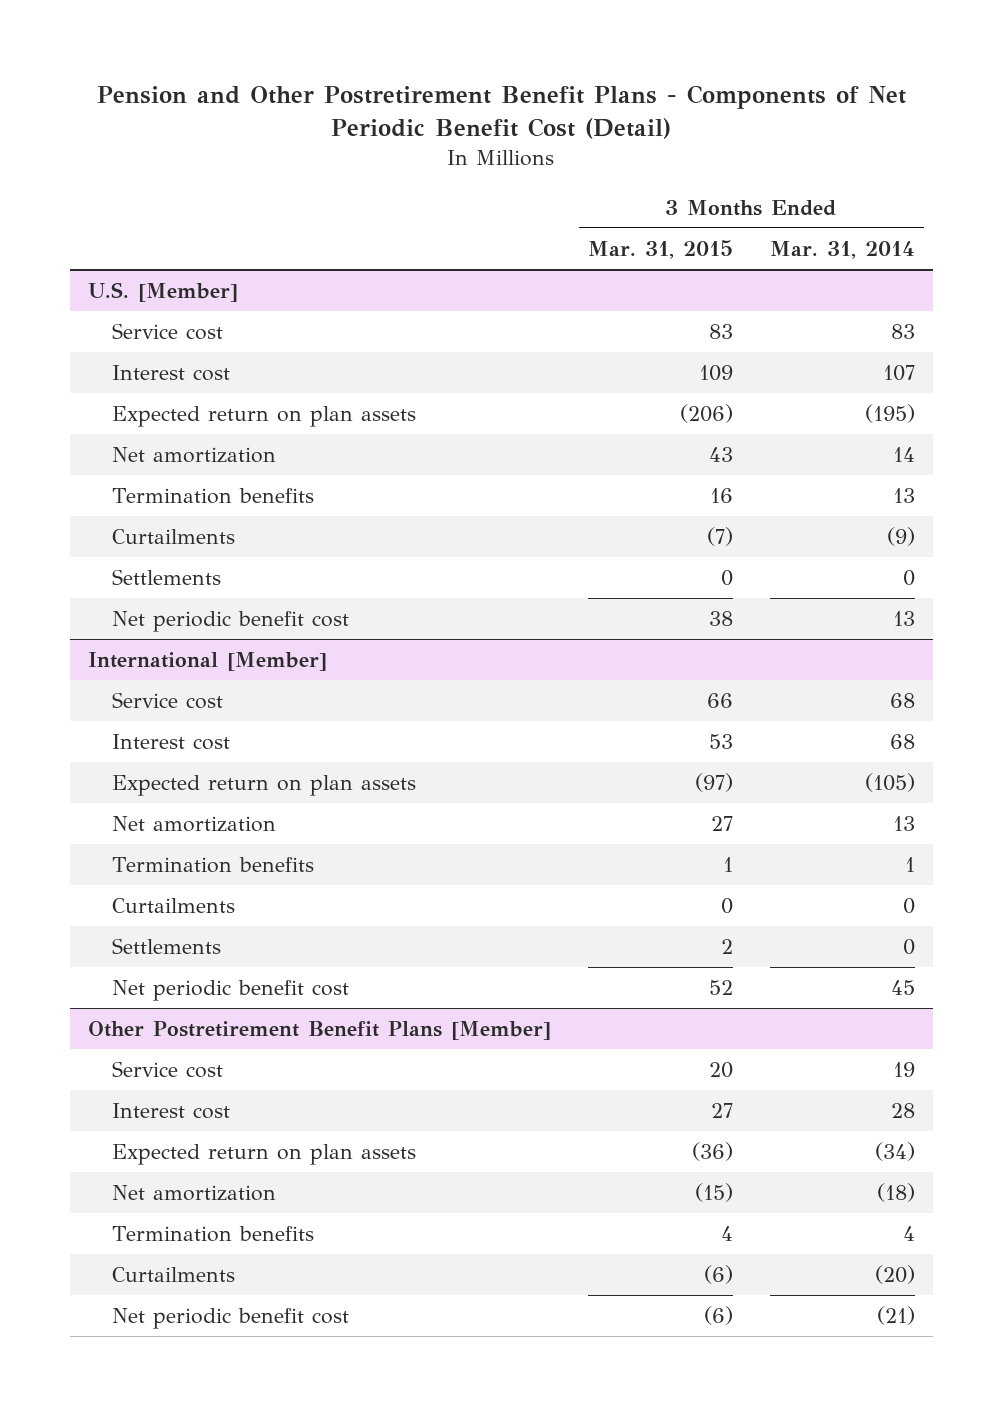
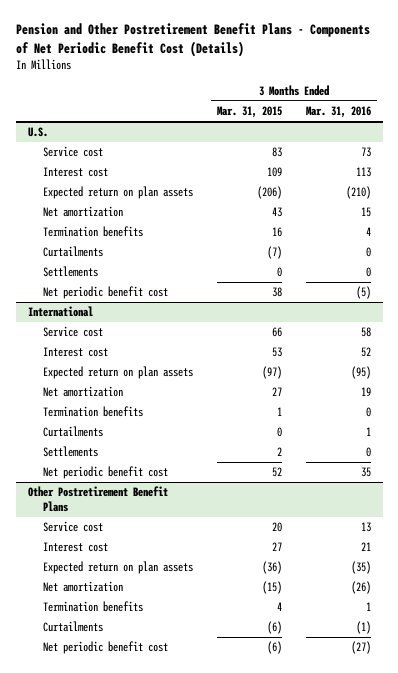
[97,85,907,140] Pension and Other Postretirement Benefit Plans - Components of Net Periodic Benefit Cost (Detail) -> [15,23,370,57] Pension and Other Postretirement Benefit Plans - Components of Net Periodic Benefit Cost (Details)
[769,240,915,259] Mar. 31, 2014 -> none
none -> [305,106,371,119] Mar. 31, 2016
[88,281,239,302] U.S. [Member] -> [27,127,48,138] U.S.
[88,651,328,671] International [Member] -> [27,306,93,318] International
[88,1020,552,1040] Other Postretirement Benefit Plans [Member] -> [27,486,168,513] Other Postretirement Benefit Plans

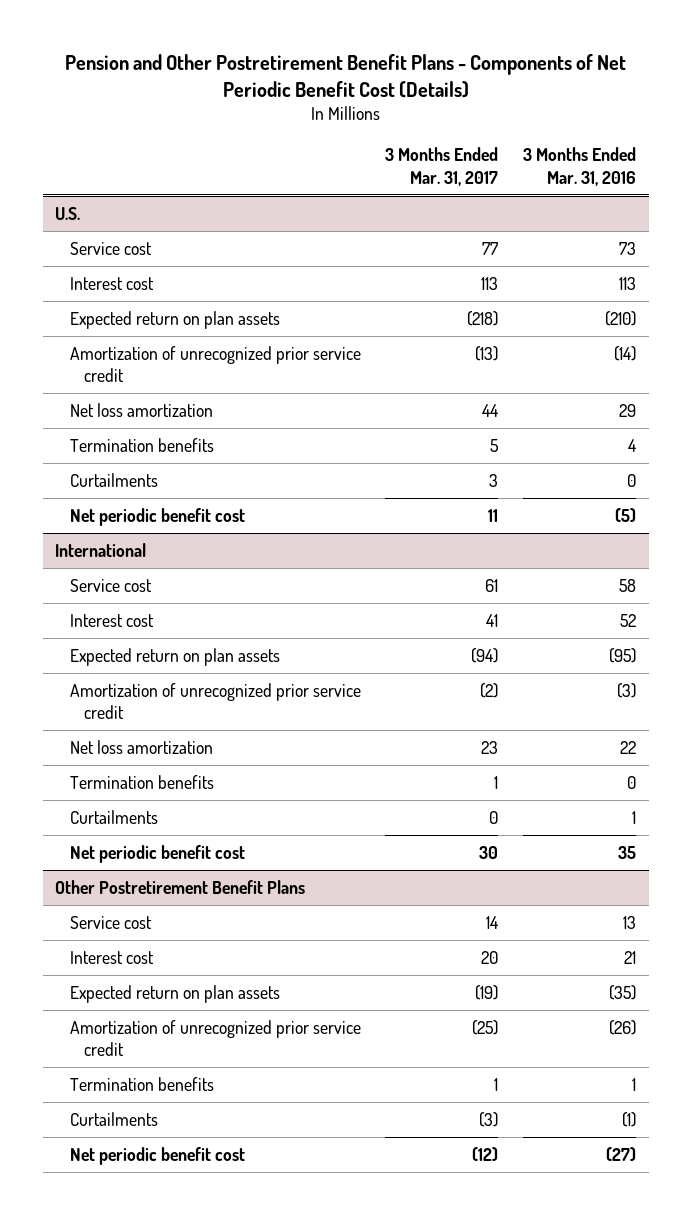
[216,106,282,119] Mar. 31, 2015 -> none
none -> [385,147,499,187] 3 Months Ended Mar. 31, 2017
none -> [69,345,361,383] Amortization of unrecognized prior service credit
[42,206,123,218] Net amortization -> [69,402,213,417] Net loss amortization
[360,207,371,218] 15 -> [619,403,637,417] 29
[42,266,98,278] Settlements -> none
none -> [69,682,361,720] Amortization of unrecognized prior service credit
[42,386,123,398] Net amortization -> [69,739,213,754] Net loss amortization
[360,387,371,397] 19 -> [620,740,637,754] 22
[42,446,98,458] Settlements -> none
[42,581,123,593] Net amortization -> none
none -> [69,1019,361,1057] Amortization of unrecognized prior service credit

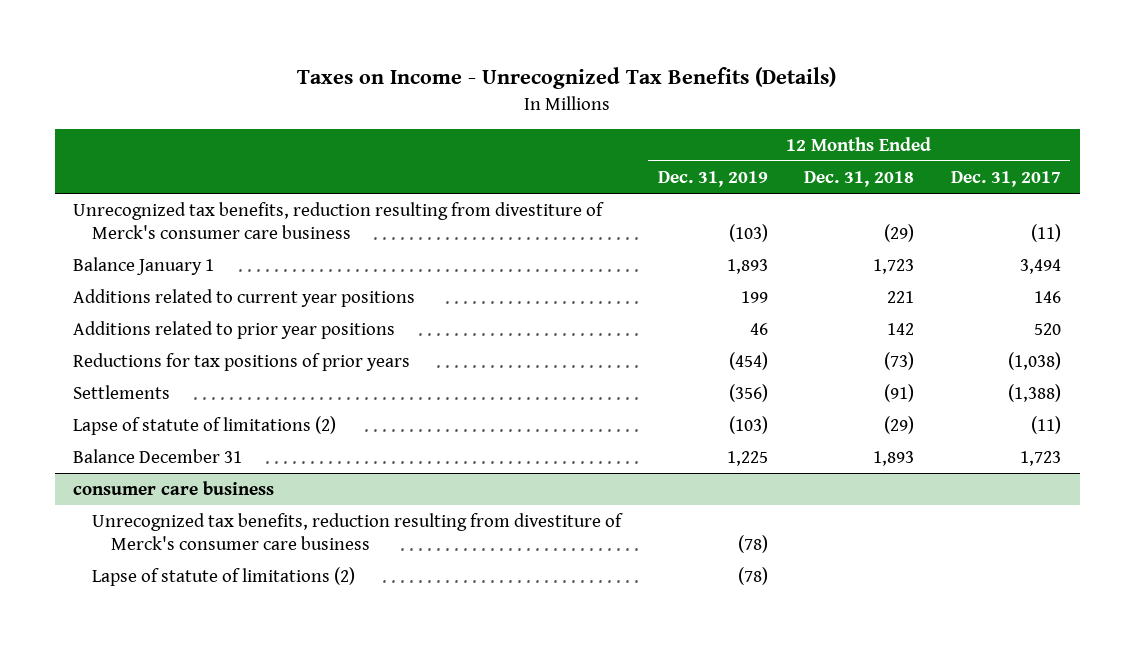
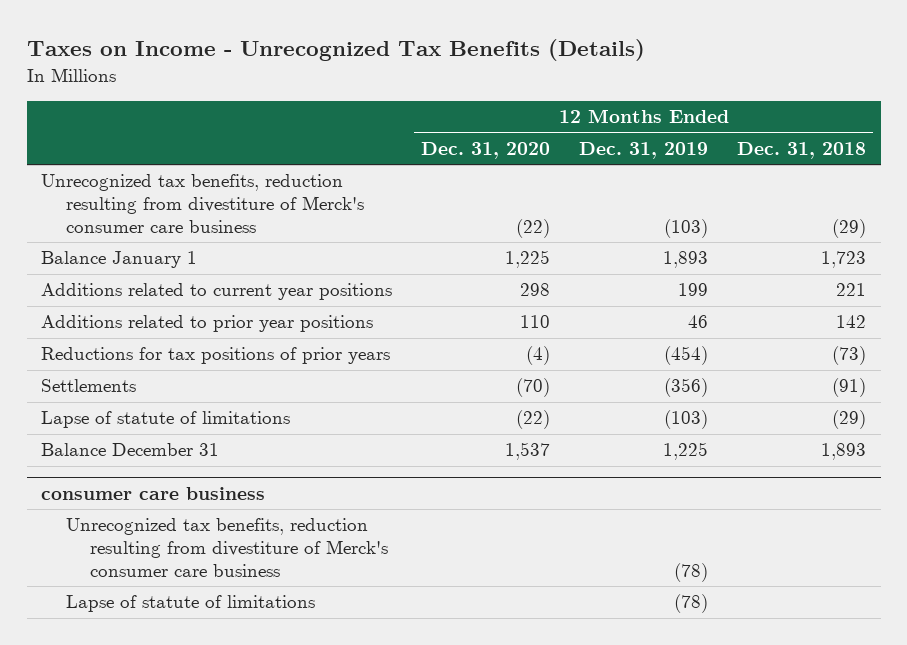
[951,170,1062,187] Dec. 31, 2017 -> none
none -> [421,142,551,160] Dec. 31, 2020
[72,415,336,435] Lapse of statute of limitations (2) -> [41,411,291,429] Lapse of statute of limitations
[91,566,355,586] Lapse of statute of limitations (2) -> [65,595,315,613] Lapse of statute of limitations

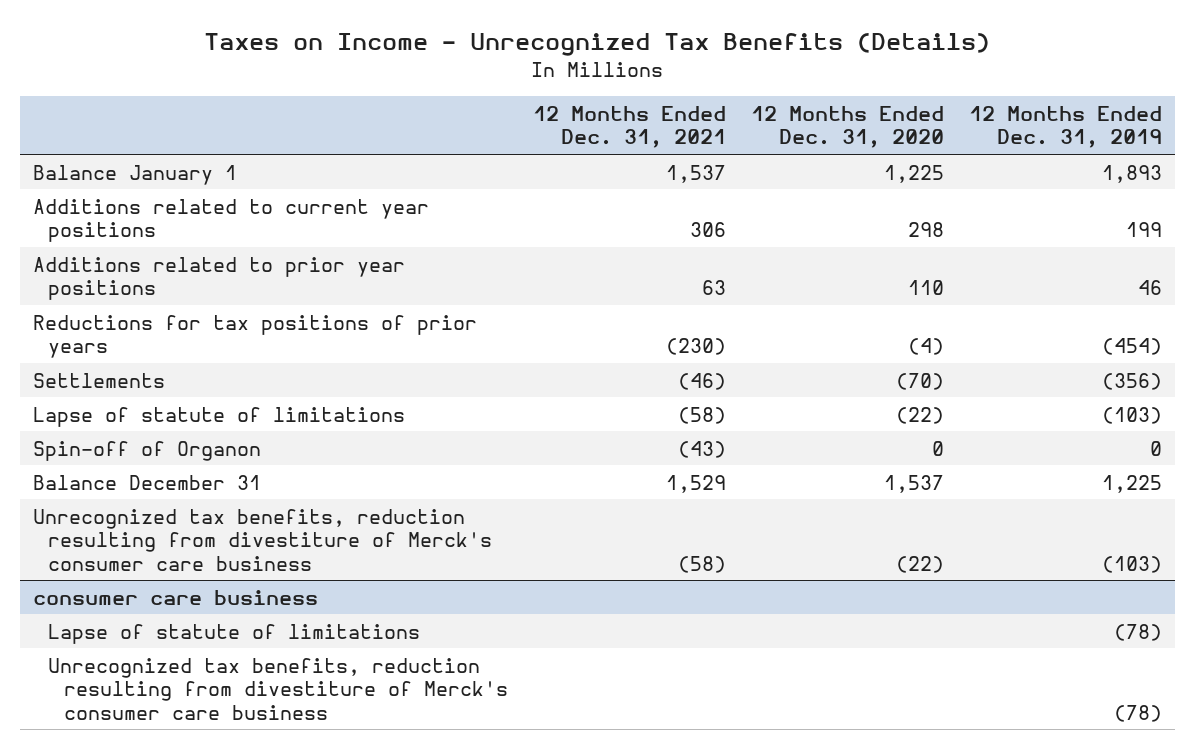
[737,142,867,160] Dec. 31, 2018 -> none
none -> [532,105,726,149] 12 Months Ended Dec. 31, 2021
none -> [32,440,261,461] Spin-off of Organon
[41,174,364,233] Unrecognized tax benefits, reduction resulting from divestiture of Merck's consumer care business -> [32,508,493,571] Unrecognized tax benefits, reduction resulting from divestiture of Merck's consumer care business
[65,518,389,577] Unrecognized tax benefits, reduction resulting from divestiture of Merck's consumer care business -> [48,657,508,720] Unrecognized tax benefits, reduction resulting from divestiture of Merck's consumer care business

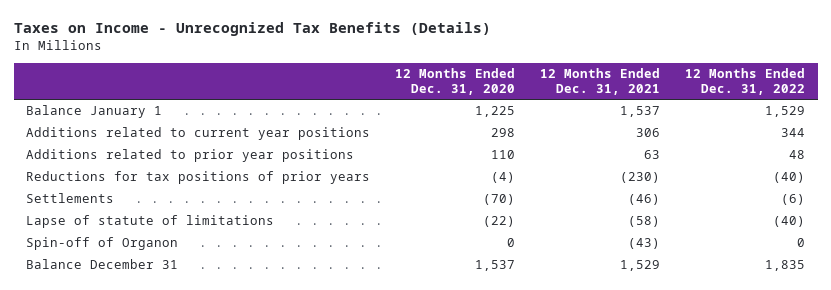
[969,105,1163,149] 12 Months Ended Dec. 31, 2019 -> none
none -> [685,68,806,95] 12 Months Ended Dec. 31, 2022
[32,508,493,571] Unrecognized tax benefits, reduction resulting from divestiture of Merck's consumer care business -> none
[32,589,318,605] consumer care business -> none
[48,623,421,644] Lapse of statute of limitations -> none
[48,657,508,720] Unrecognized tax benefits, reduction resulting from divestiture of Merck's consumer care business -> none

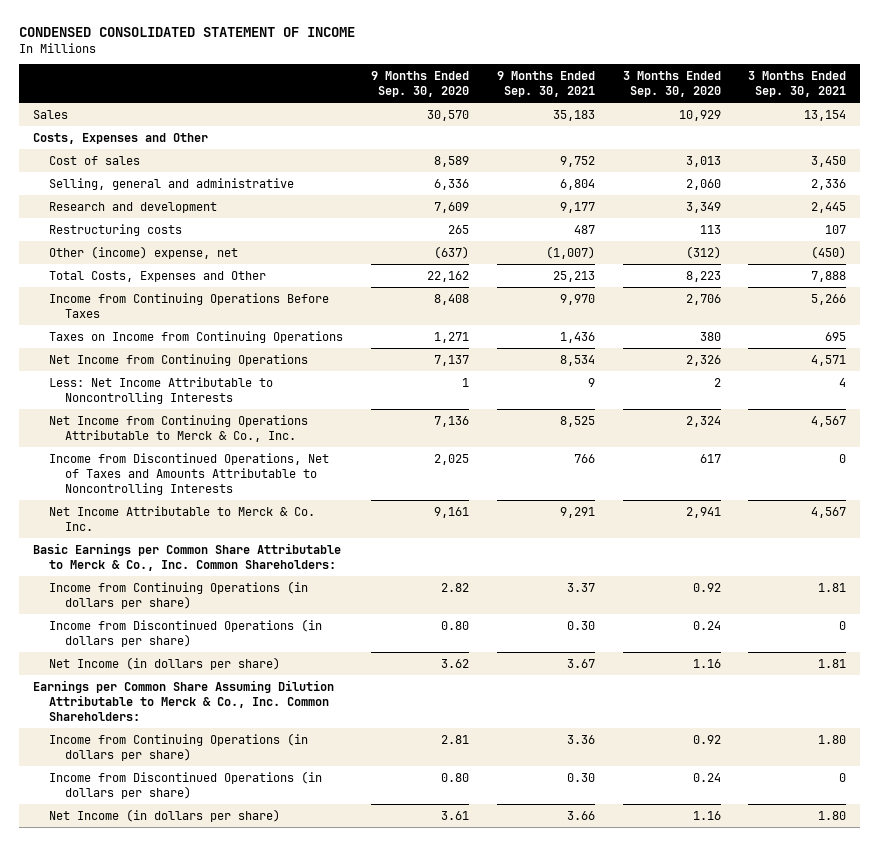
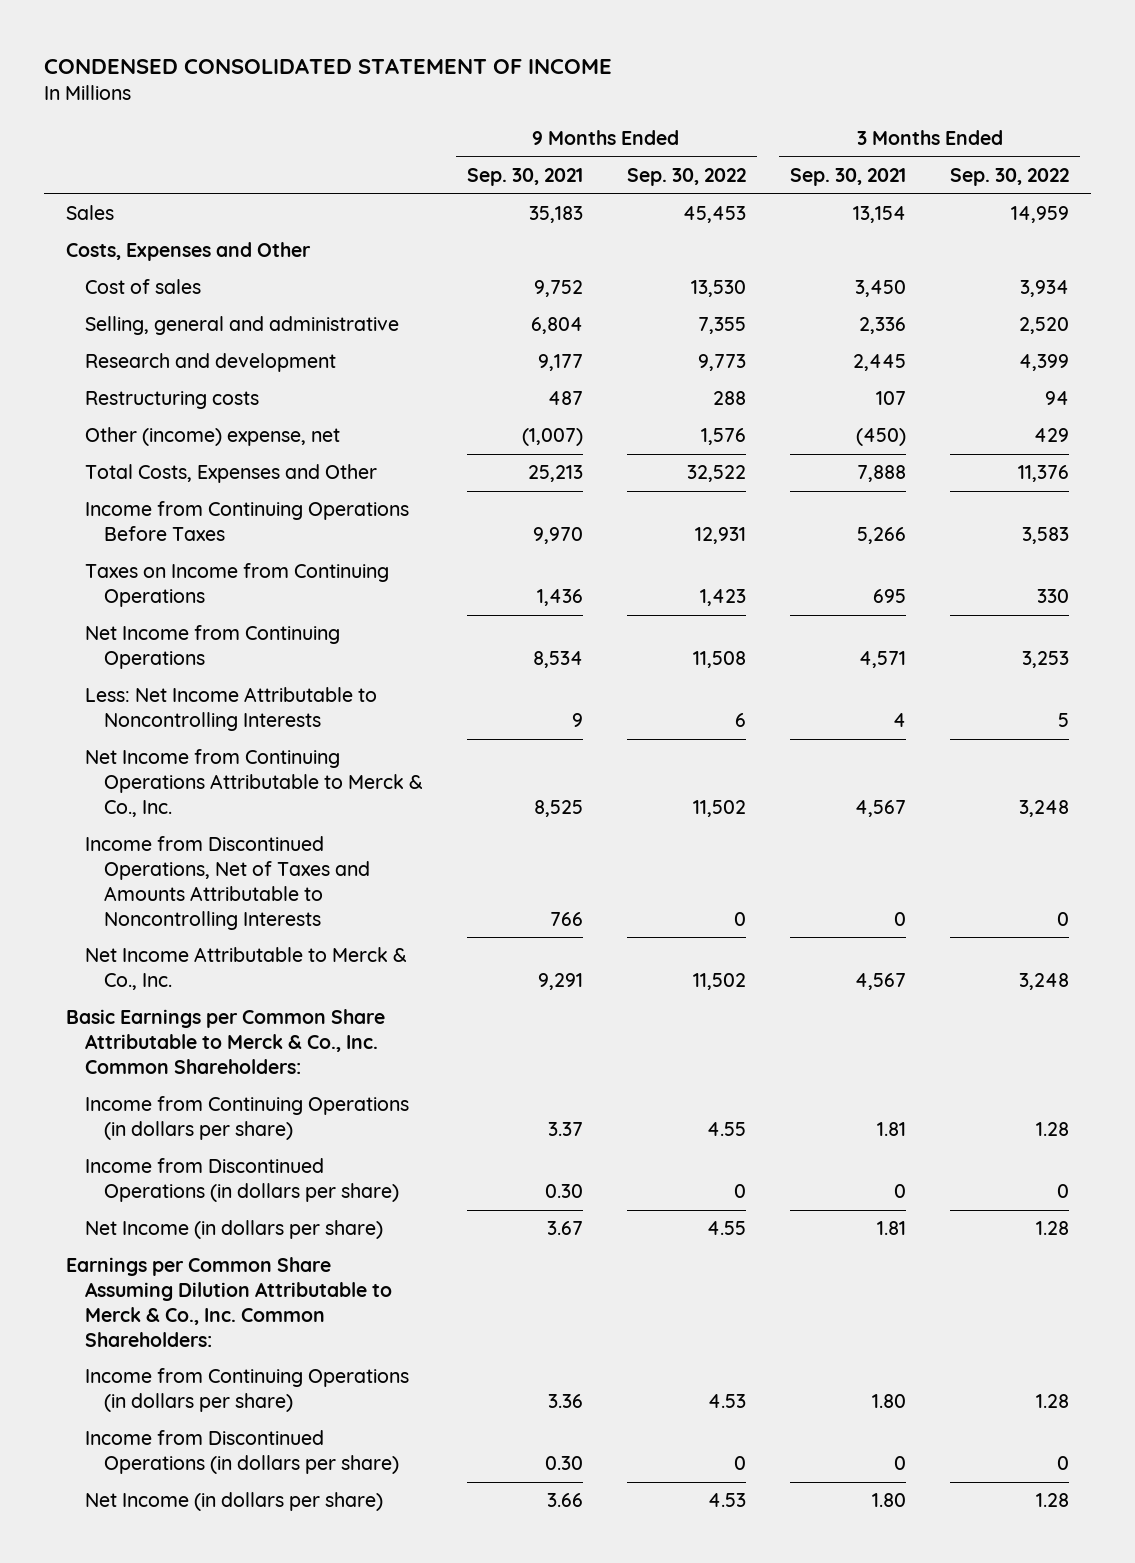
[370,71,469,98] 9 Months Ended Sep. 30, 2020 -> none
[622,71,721,98] 3 Months Ended Sep. 30, 2020 -> none
none -> [626,168,746,187] Sep. 30, 2022
none -> [950,168,1070,187] Sep. 30, 2022
[48,505,315,531] Net Income Attributable to Merck & Co. Inc. -> [85,947,408,991] Net Income Attributable to Merck & Co., Inc.

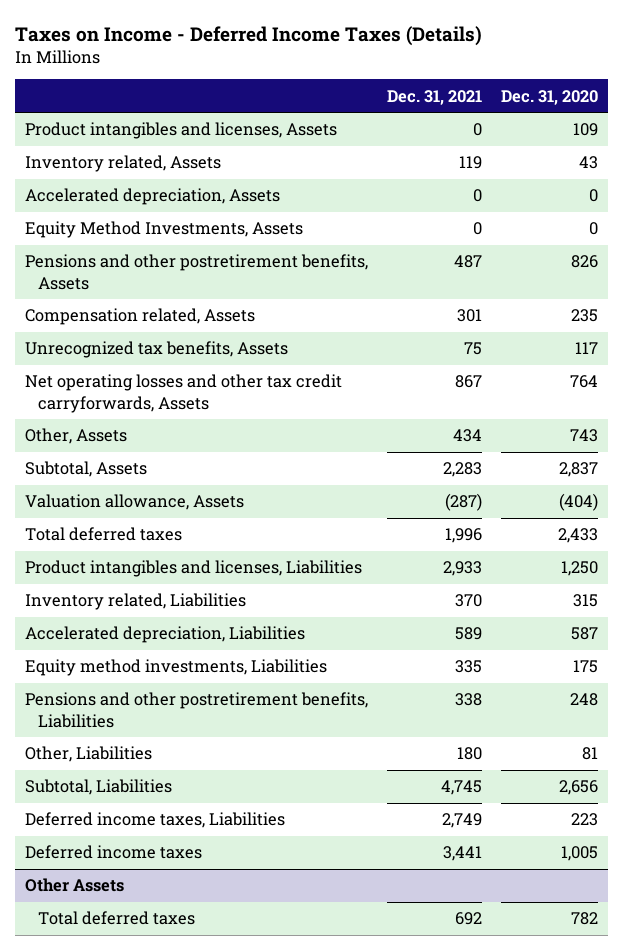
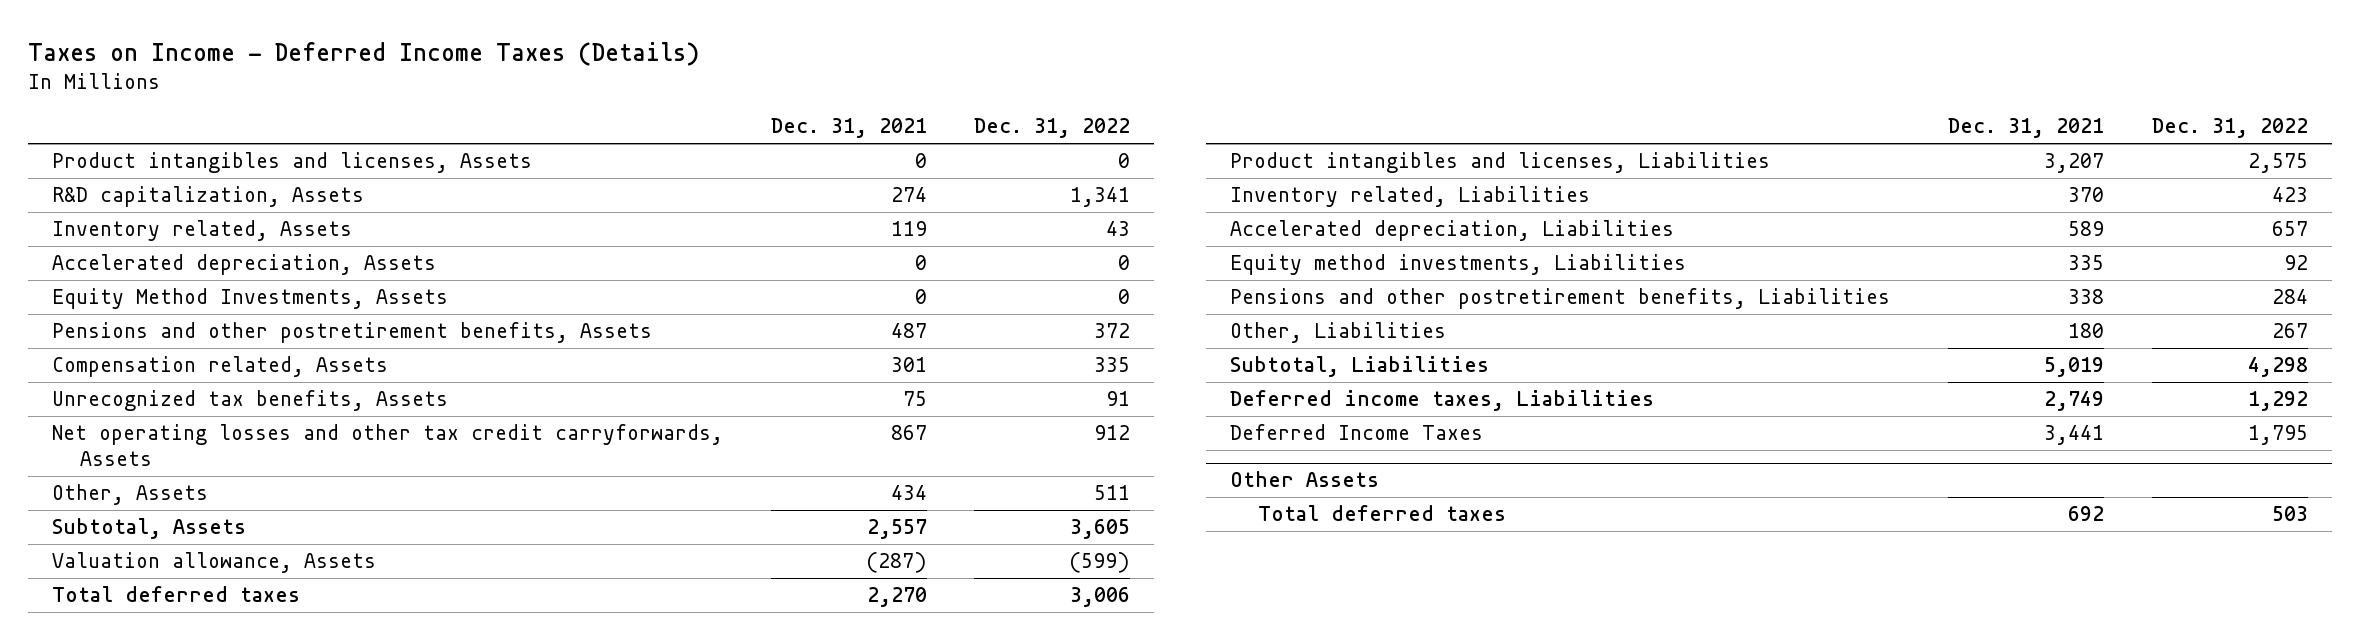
[501,89,599,105] Dec. 31, 2020 -> none
none -> [974,118,1131,139] Dec. 31, 2022
none -> [52,185,365,207] R&D capitalization, Assets
[442,462,482,478] 2,283 -> [866,518,927,539] 2,557
[444,528,482,544] 1,996 -> [866,586,927,607] 2,270
[442,561,482,577] 2,933 -> [2044,152,2105,173] 3,207
[440,780,482,796] 4,745 -> [2044,356,2105,377] 5,019
[24,845,202,860] Deferred income taxes -> [1229,423,1483,440] Deferred Income Taxes

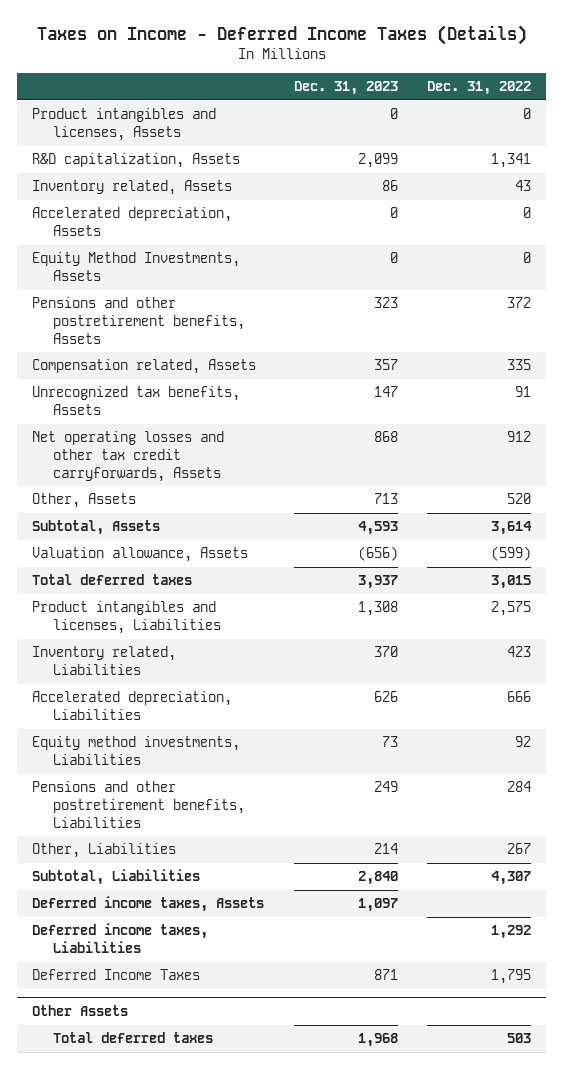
[770,118,927,139] Dec. 31, 2021 -> none
none -> [293,81,398,96] Dec. 31, 2023
[1094,484,1131,500] 511 -> [507,493,532,505] 520
[1070,518,1131,539] 3,605 -> [491,521,533,536] 3,614
[1070,586,1131,607] 3,006 -> [491,575,532,590] 3,015
[2272,220,2309,236] 657 -> [507,691,532,703] 666
[2248,356,2309,377] 4,298 -> [491,871,532,886] 4,307
none -> [32,896,265,913] Deferred income taxes, Assets

